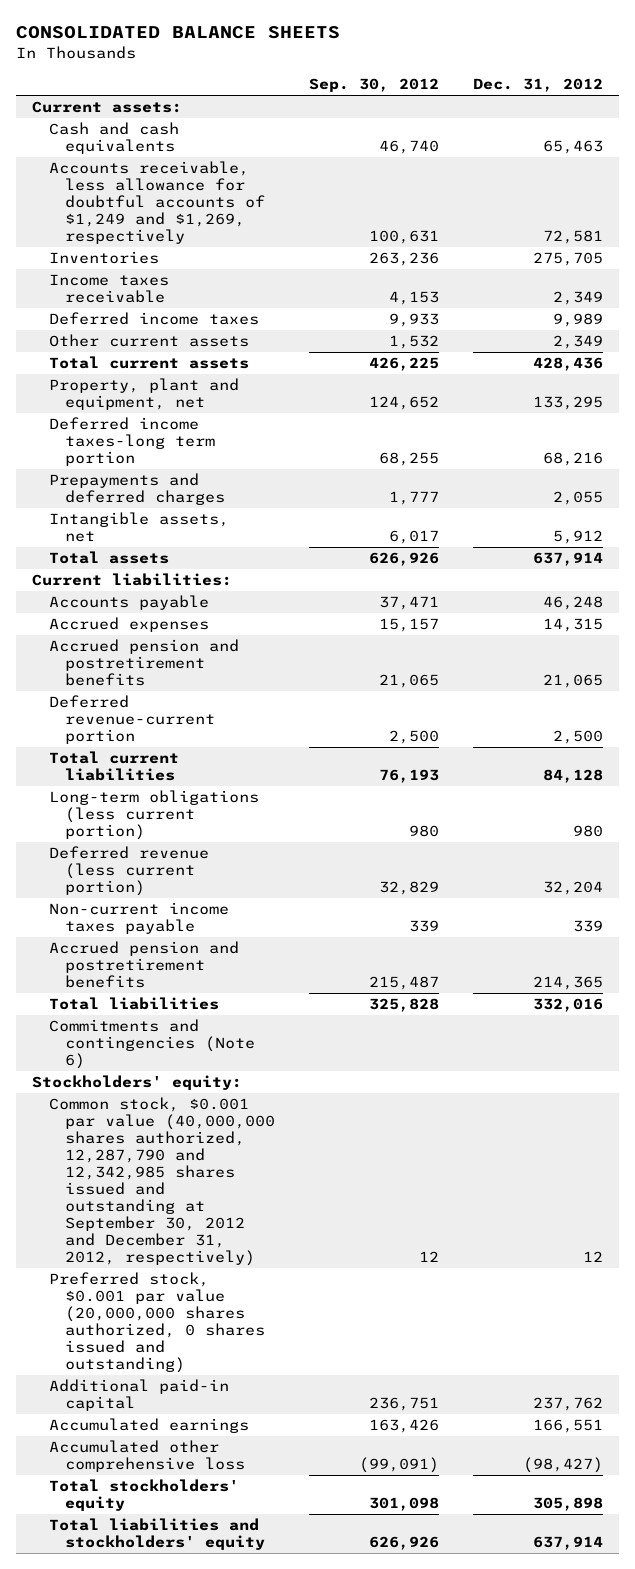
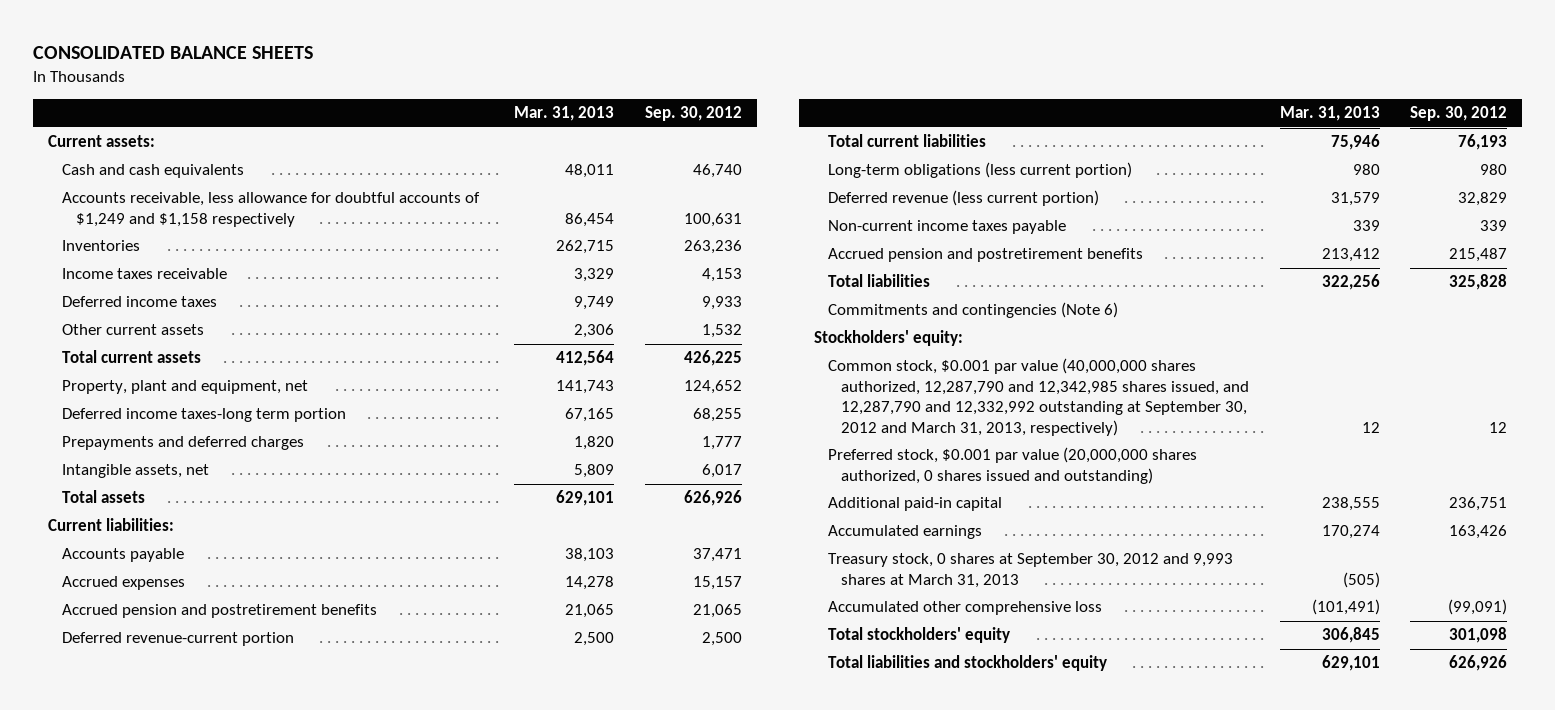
[472,78,603,93] Dec. 31, 2012 -> none
none -> [514,106,615,122] Mar. 31, 2013
[48,161,266,245] Accounts receivable, less allowance for doubtful accounts of $1,249 and $1,269, respectively -> [62,192,481,227] Accounts receivable, less allowance for doubtful accounts of $1,249 and $1,158 respectively
[48,1097,276,1267] Common stock, $0.001 par value (40,000,000 shares authorized, 12,287,790 and 12,342,985 shares issued and outstanding at September 30, 2012 and December 31, 2012, respectively) -> [827,358,1250,436] Common stock, $0.001 par value (40,000,000 shares authorized, 12,287,790 and 12,342,985 shares issued, and 12,287,790 and 12,332,992 outstanding at September 30, 2012 and March 31, 2013, respectively)
none -> [827,553,1233,588] Treasury stock, 0 shares at September 30, 2012 and 9,993 shares at March 31, 2013

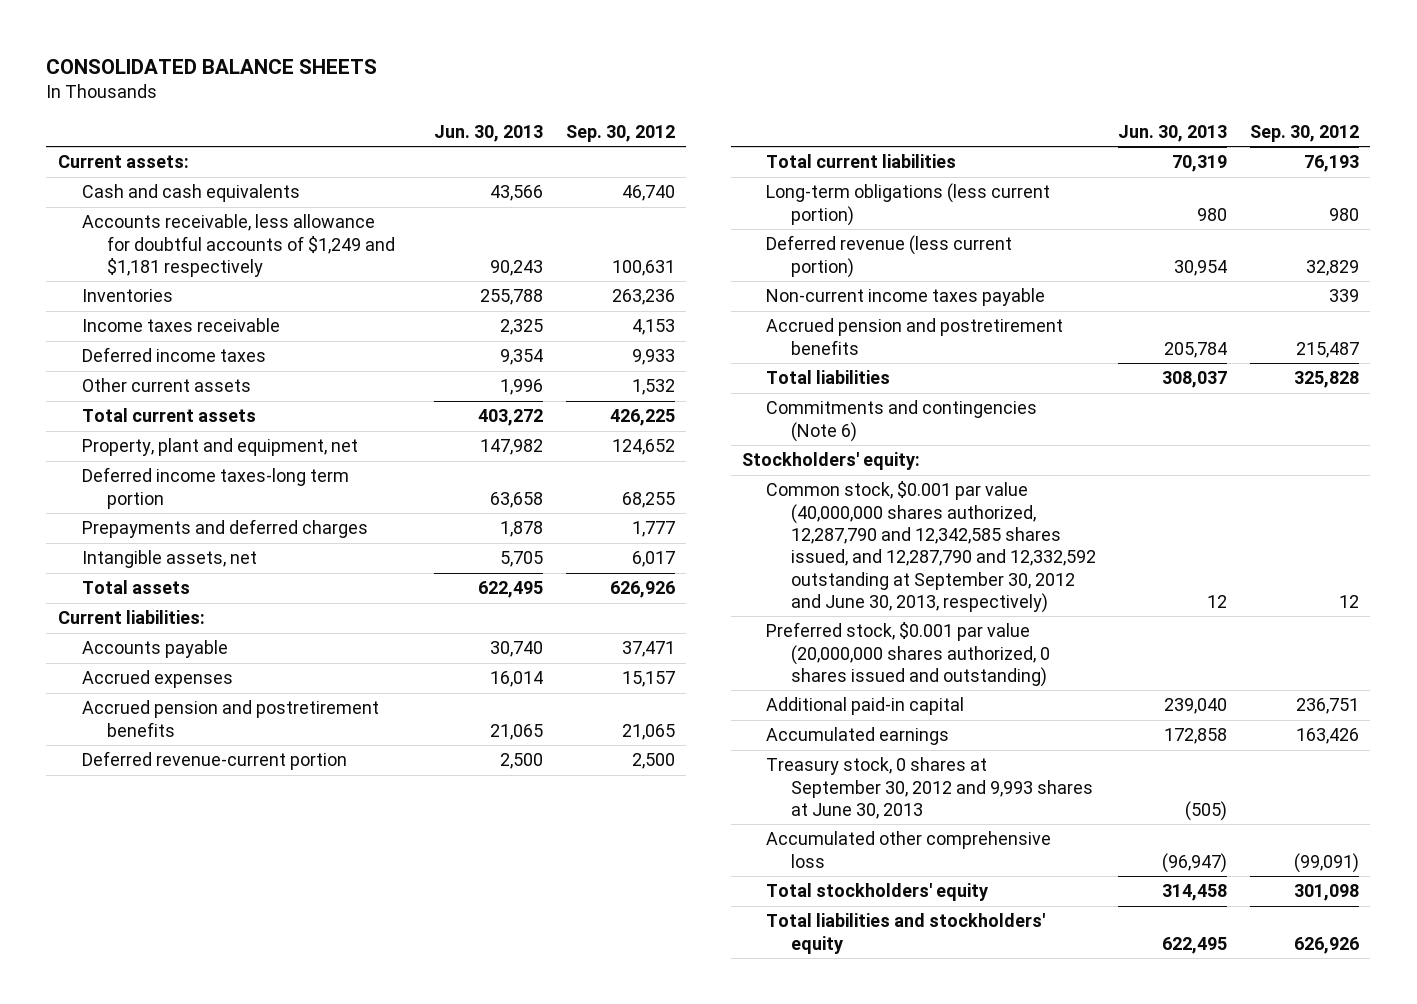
[514,106,615,122] Mar. 31, 2013 -> none
none -> [434,124,544,142] Jun. 30, 2013
[62,192,481,227] Accounts receivable, less allowance for doubtful accounts of $1,249 and $1,158 respectively -> [82,214,395,277] Accounts receivable, less allowance for doubtful accounts of $1,249 and $1,181 respectively
[827,358,1250,436] Common stock, $0.001 par value (40,000,000 shares authorized, 12,287,790 and 12,342,985 shares issued, and 12,287,790 and 12,332,992 outstanding at September 30, 2012 and March 31, 2013, respectively) -> [766,481,1096,613] Common stock, $0.001 par value (40,000,000 shares authorized, 12,287,790 and 12,342,585 shares issued, and 12,287,790 and 12,332,592 outstanding at September 30, 2012 and June 30, 2013, respectively)
[827,553,1233,588] Treasury stock, 0 shares at September 30, 2012 and 9,993 shares at March 31, 2013 -> [766,757,1093,819] Treasury stock, 0 shares at September 30, 2012 and 9,993 shares at June 30, 2013

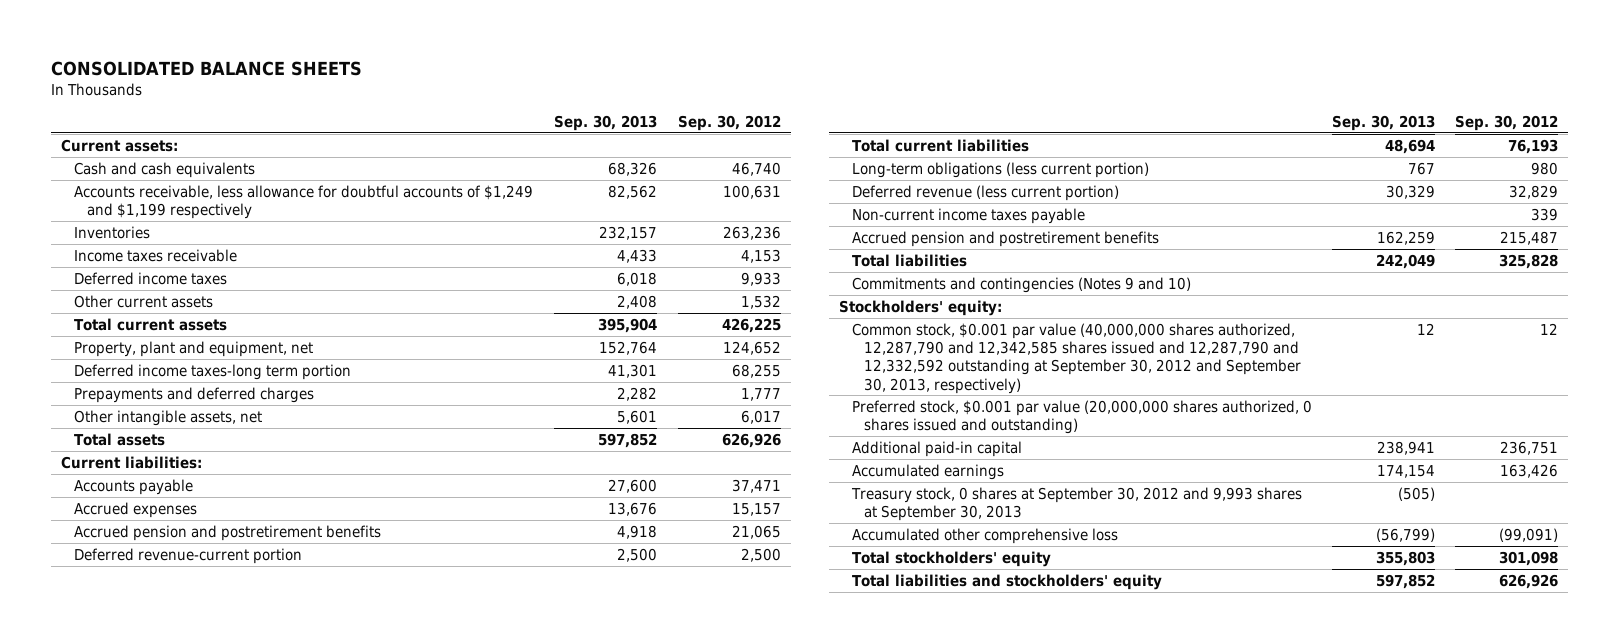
[434,124,544,142] Jun. 30, 2013 -> none
none -> [554,115,658,132] Sep. 30, 2013
[82,214,395,277] Accounts receivable, less allowance for doubtful accounts of $1,249 and $1,181 respectively -> [74,184,534,220] Accounts receivable, less allowance for doubtful accounts of $1,249 and $1,199 respectively
[82,550,258,569] Intangible assets, net -> [74,409,263,426] Other intangible assets, net
[766,400,1038,442] Commitments and contingencies (Note 6) -> [851,276,1191,293] Commitments and contingencies (Notes 9 and 10)
[766,481,1096,613] Common stock, $0.001 par value (40,000,000 shares authorized, 12,287,790 and 12,342,585 shares issued, and 12,287,790 and 12,332,592 outstanding at September 30, 2012 and June 30, 2013, respectively) -> [851,322,1302,394] Common stock, $0.001 par value (40,000,000 shares authorized, 12,287,790 and 12,342,585 shares issued and 12,287,790 and 12,332,592 outstanding at September 30, 2012 and September 30, 2013, respectively)
[766,757,1093,819] Treasury stock, 0 shares at September 30, 2012 and 9,993 shares at June 30, 2013 -> [850,486,1302,522] Treasury stock, 0 shares at September 30, 2012 and 9,993 shares at September 30, 2013

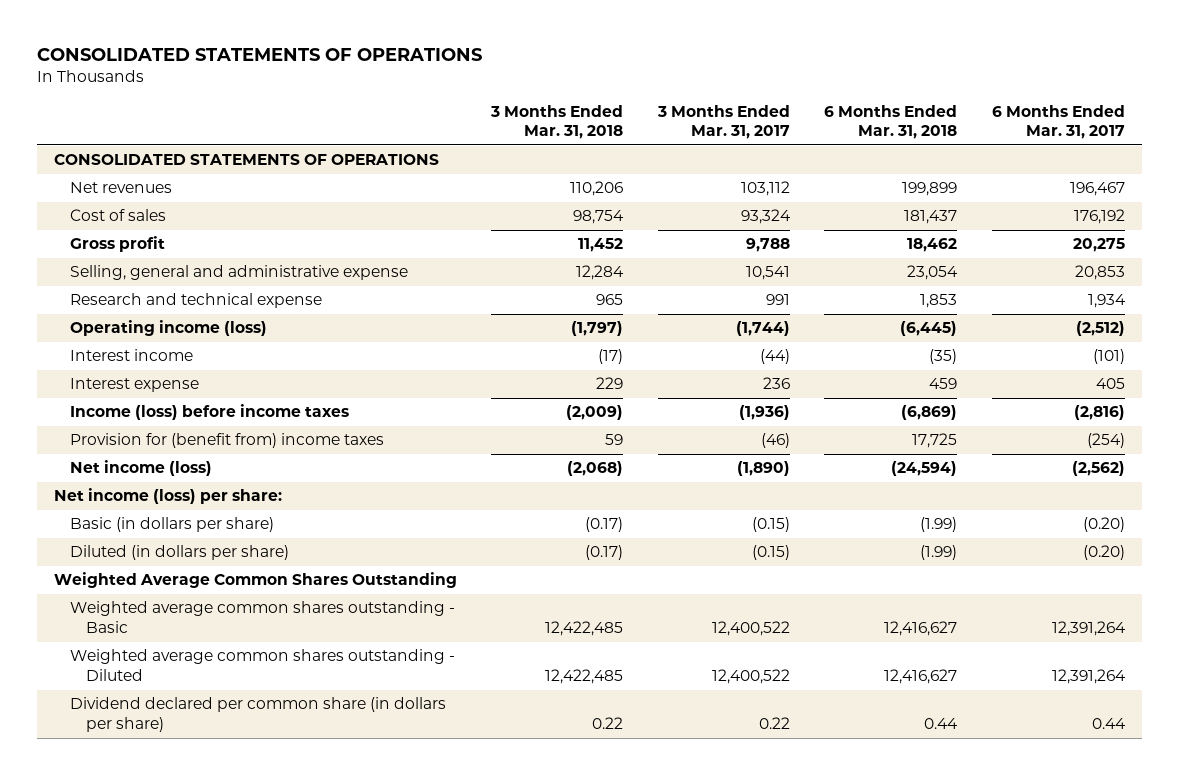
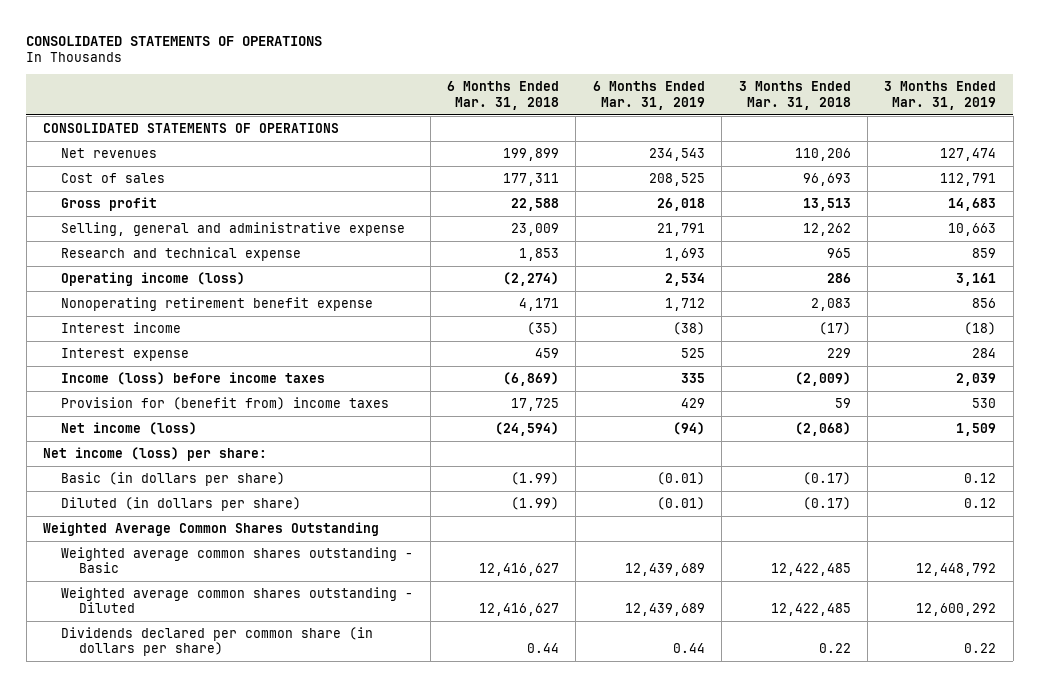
[656,104,790,140] 3 Months Ended Mar. 31, 2017 -> none
[991,104,1125,140] 6 Months Ended Mar. 31, 2017 -> none
none -> [592,81,705,110] 6 Months Ended Mar. 31, 2019
none -> [884,81,997,110] 3 Months Ended Mar. 31, 2019
[573,210,625,225] 98,754 -> [802,172,851,186] 96,693
[904,210,958,225] 181,437 -> [502,172,559,186] 177,311
[578,238,624,253] 11,452 -> [802,197,851,211] 13,513
[907,238,958,253] 18,462 -> [510,197,559,211] 22,588
[576,265,625,281] 12,284 -> [802,222,851,236] 12,262
[907,265,959,281] 23,054 -> [510,222,559,236] 23,009
[571,321,624,337] (1,797) -> [826,272,851,283] 286
[900,321,958,337] (6,445) -> [502,271,559,286] (2,274)
none -> [61,296,374,311] Nonoperating retirement benefit expense
[69,697,446,732] Dividend declared per common share (in dollars per share) -> [61,626,374,657] Dividends declared per common share (in dollars per share)

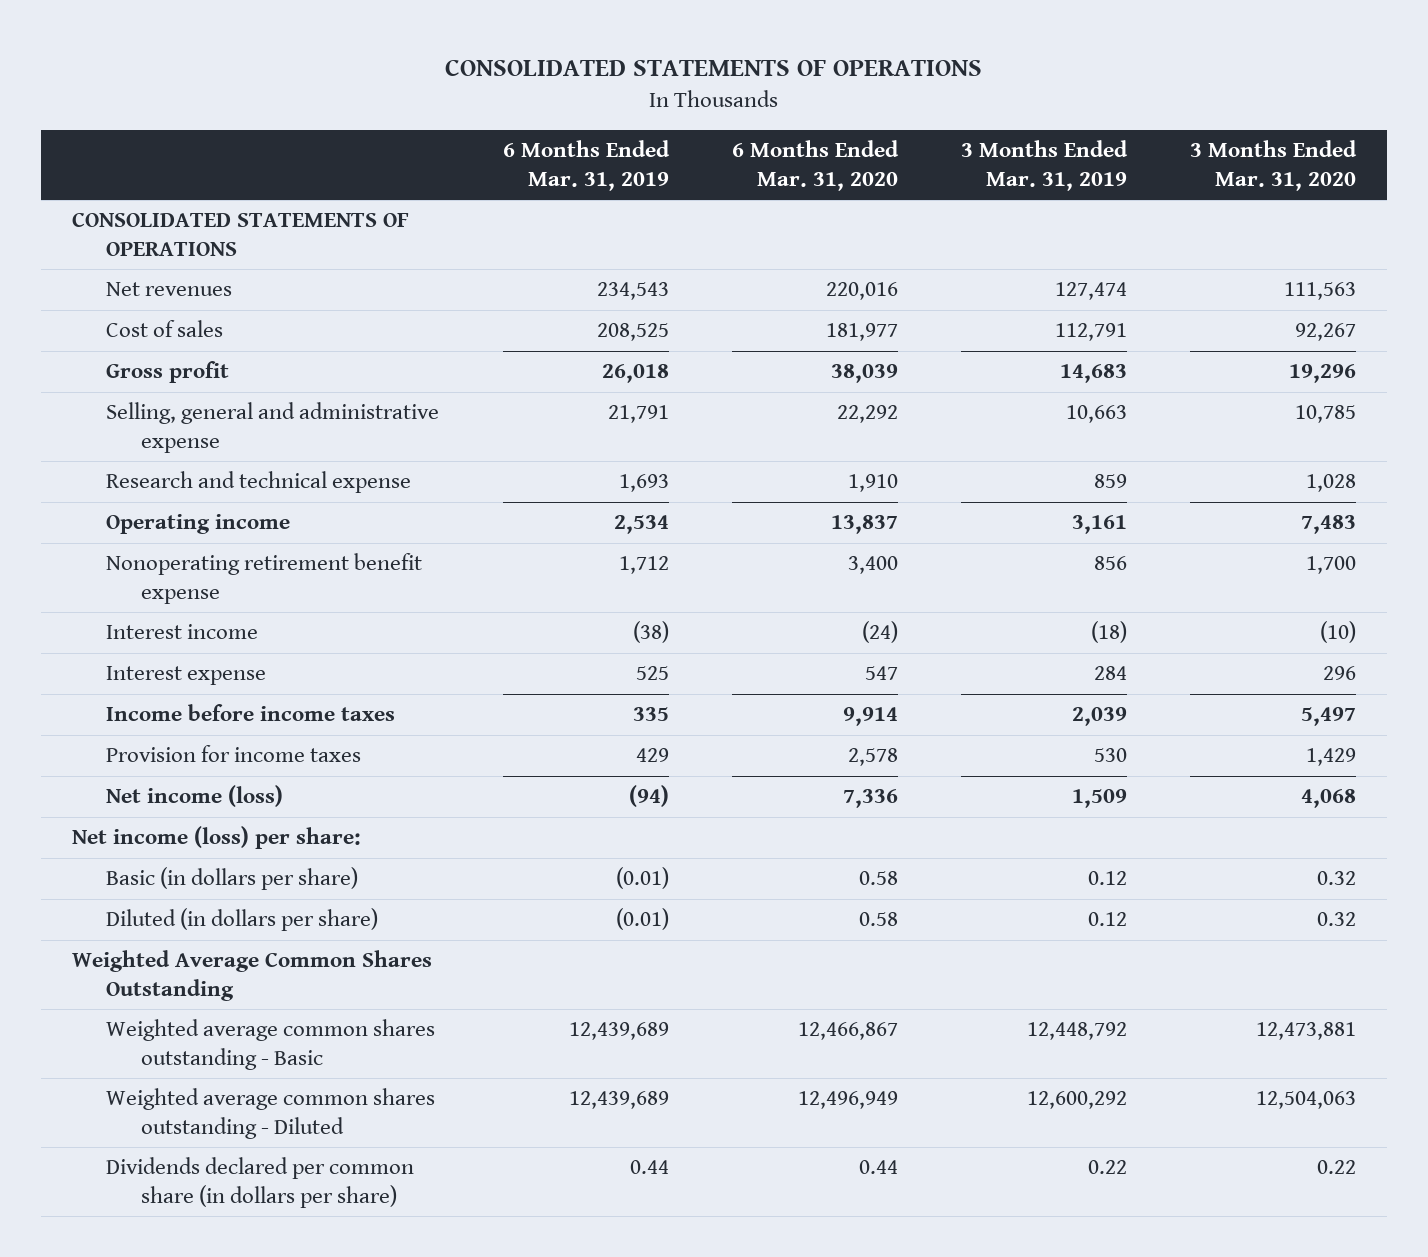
[446,81,559,110] 6 Months Ended Mar. 31, 2018 -> none
[738,81,851,110] 3 Months Ended Mar. 31, 2018 -> none
none -> [731,139,899,191] 6 Months Ended Mar. 31, 2020
none -> [1189,139,1357,191] 3 Months Ended Mar. 31, 2020
[61,271,246,286] Operating income (loss) -> [106,514,291,535] Operating income
[61,371,326,385] Income (loss) before income taxes -> [106,704,396,722] Income before income taxes
[61,396,390,410] Provision for (benefit from) income taxes -> [106,745,362,763] Provision for income taxes

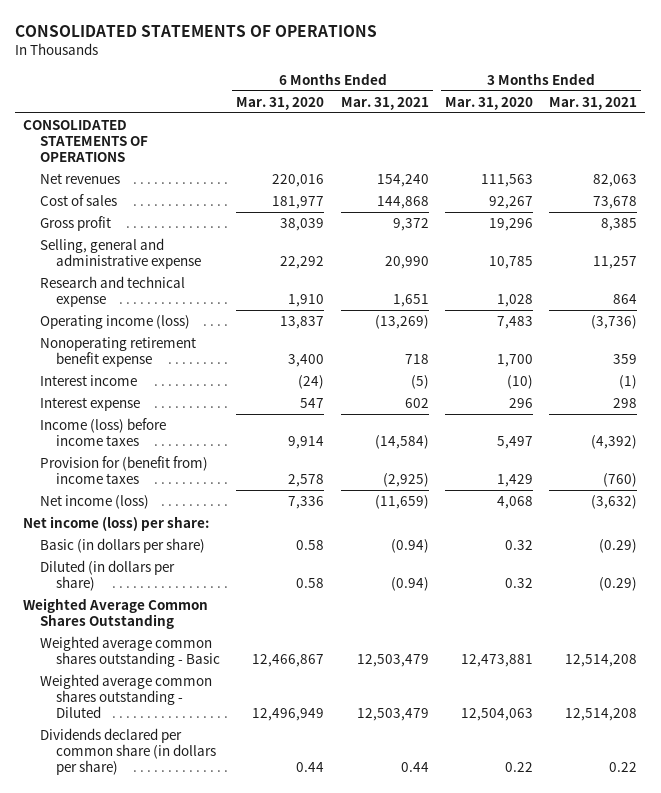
[502,139,670,191] 6 Months Ended Mar. 31, 2019 -> none
[960,139,1128,191] 3 Months Ended Mar. 31, 2019 -> none
none -> [340,96,429,110] Mar. 31, 2021
none -> [549,96,638,110] Mar. 31, 2021
[106,514,291,535] Operating income -> [39,315,190,330] Operating income (loss)
[106,704,396,722] Income before income taxes -> [39,418,166,447] Income (loss) before income taxes
[106,745,362,763] Provision for income taxes -> [39,456,208,485] Provision for (benefit from) income taxes

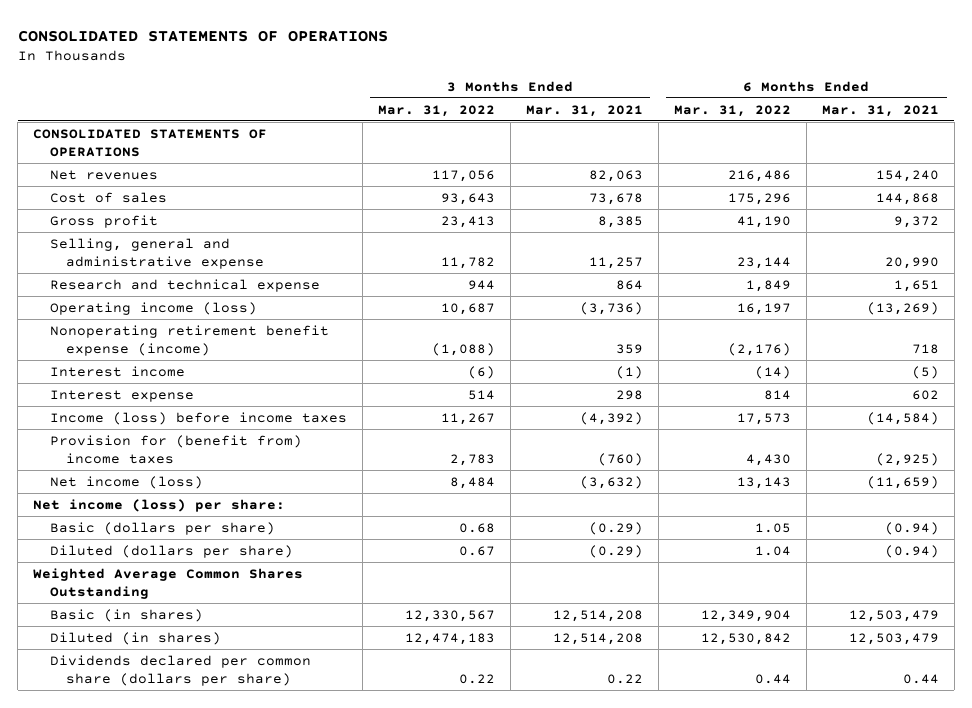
[236,96,325,110] Mar. 31, 2020 -> none
[444,96,533,110] Mar. 31, 2020 -> none
none -> [377,104,495,117] Mar. 31, 2022
none -> [673,104,791,117] Mar. 31, 2022
[39,337,196,368] Nonoperating retirement benefit expense -> [49,324,329,357] Nonoperating retirement benefit expense (income)
[39,538,205,554] Basic (in dollars per share) -> [49,521,275,535] Basic (dollars per share)
[39,560,175,592] Diluted (in dollars per share) -> [49,544,293,558] Diluted (dollars per share)
[39,636,221,668] Weighted average common shares outstanding - Basic -> [49,608,203,622] Basic (in shares)
[39,674,212,719] Weighted average common shares outstanding - Diluted -> [49,631,221,645] Diluted (in shares)
[39,728,217,776] Dividends declared per common share (in dollars per share) -> [49,654,311,687] Dividends declared per common share (dollars per share)

